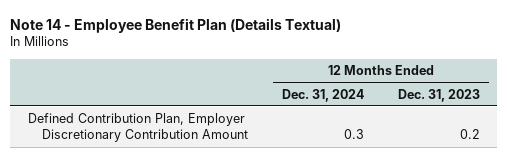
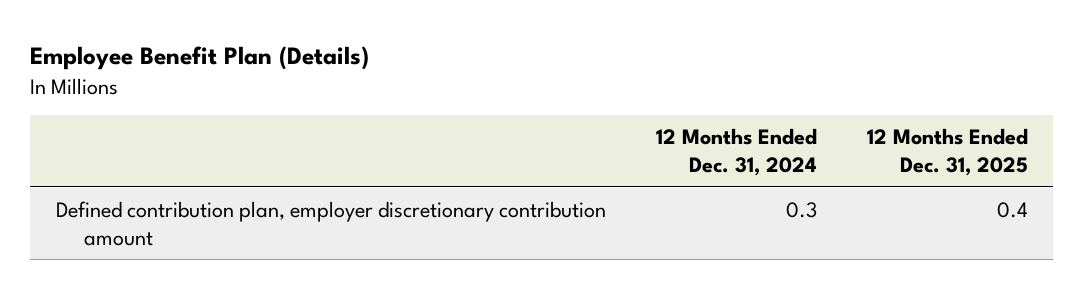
[10,17,342,33] Note 14 - Employee Benefit Plan (Details Textual) -> [30,46,370,71] Employee Benefit Plan (Details)
[397,88,480,102] Dec. 31, 2023 -> none
none -> [867,128,1029,177] 12 Months Ended Dec. 31, 2025
[27,113,248,143] Defined Contribution Plan, Employer Discretionary Contribution Amount -> [55,200,606,246] Defined contribution plan, employer discretionary contribution amount

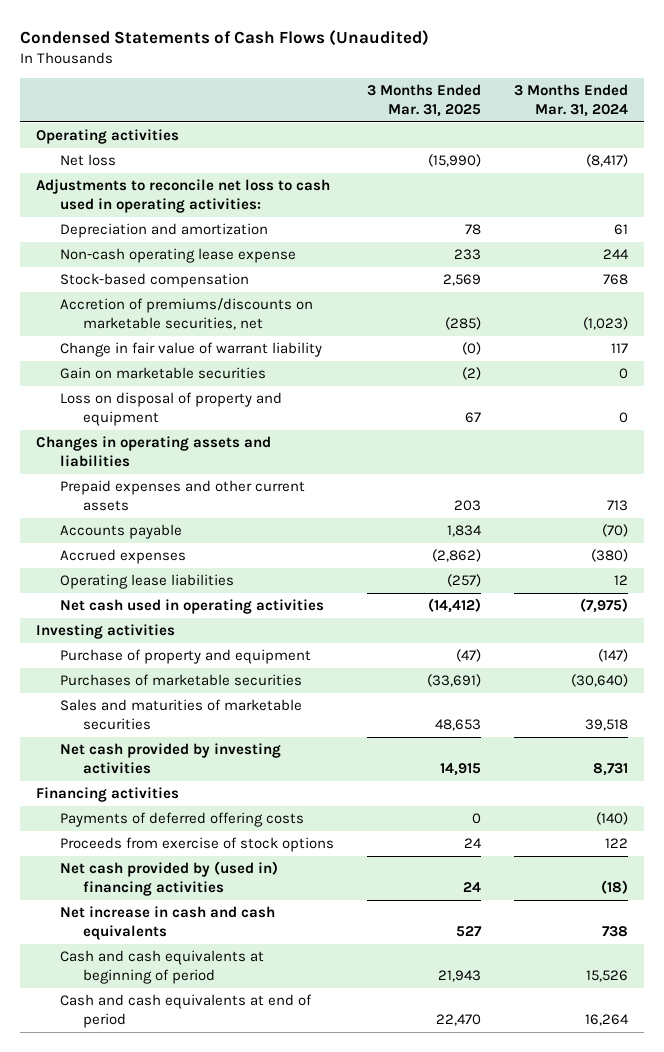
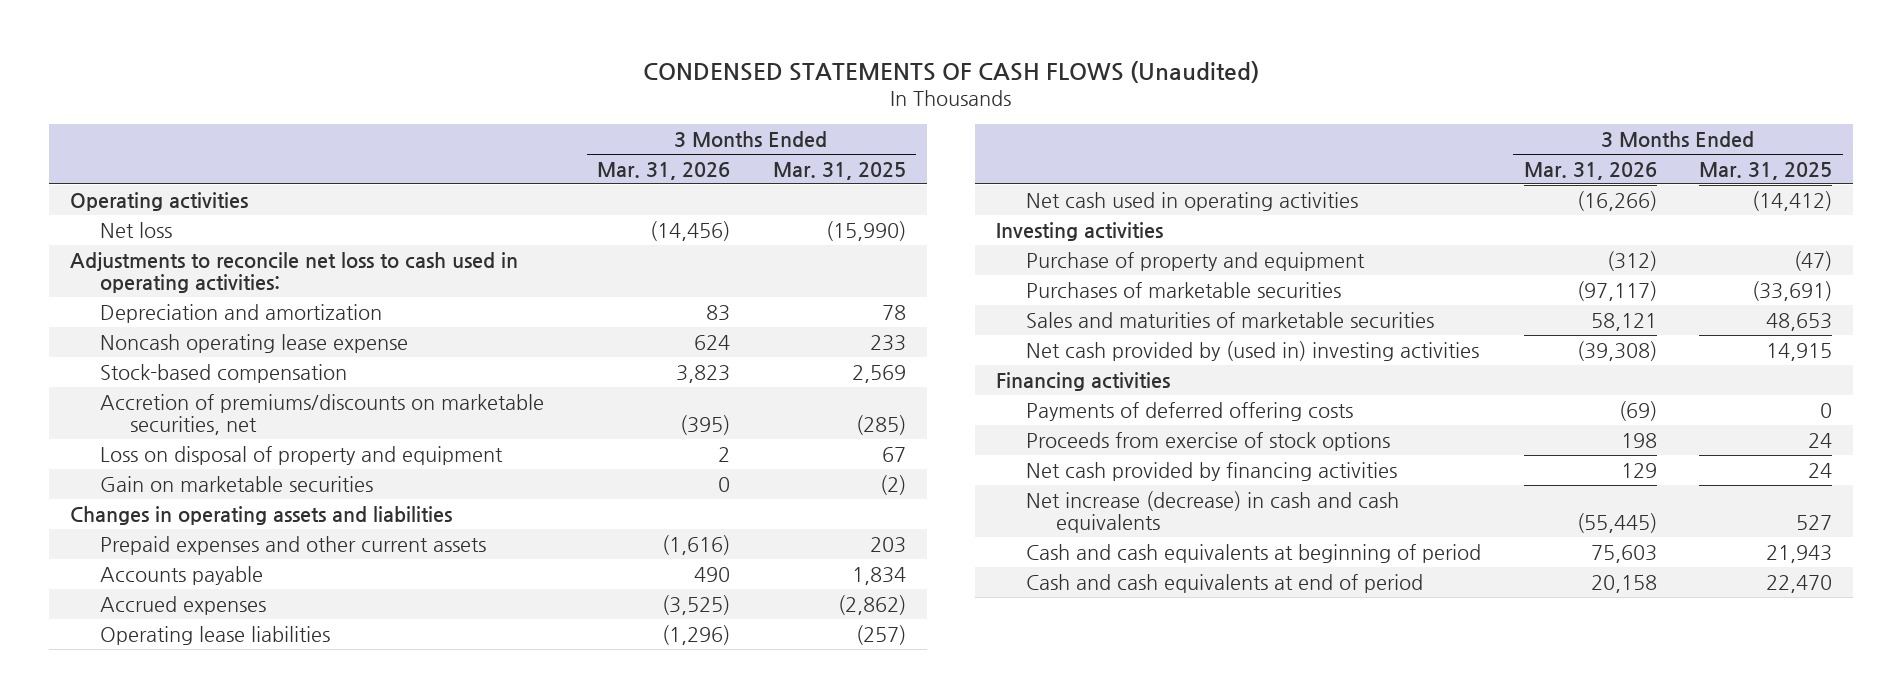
[19,29,429,46] Condensed Statements of Cash Flows (Unaudited) -> [643,60,1260,83] CONDENSED STATEMENTS OF CASH FLOWS (Unaudited)
[513,84,628,117] 3 Months Ended Mar. 31, 2024 -> none
none -> [597,161,731,180] Mar. 31, 2026
[59,248,296,264] Non-cash operating lease expense -> [99,333,408,353] Noncash operating lease expense
[59,342,322,358] Change in fair value of warrant liability -> none
[59,367,266,380] Gain on marketable securities -> [99,475,373,492] Gain on marketable securities
[59,743,281,774] Net cash provided by investing activities -> [1026,340,1480,361] Net cash provided by (used in) investing activities
[59,861,278,896] Net cash provided by (used in) financing activities -> [1026,461,1398,481] Net cash provided by financing activities
[59,906,275,940] Net increase in cash and cash equivalents -> [1026,490,1400,534] Net increase (decrease) in cash and cash equivalents

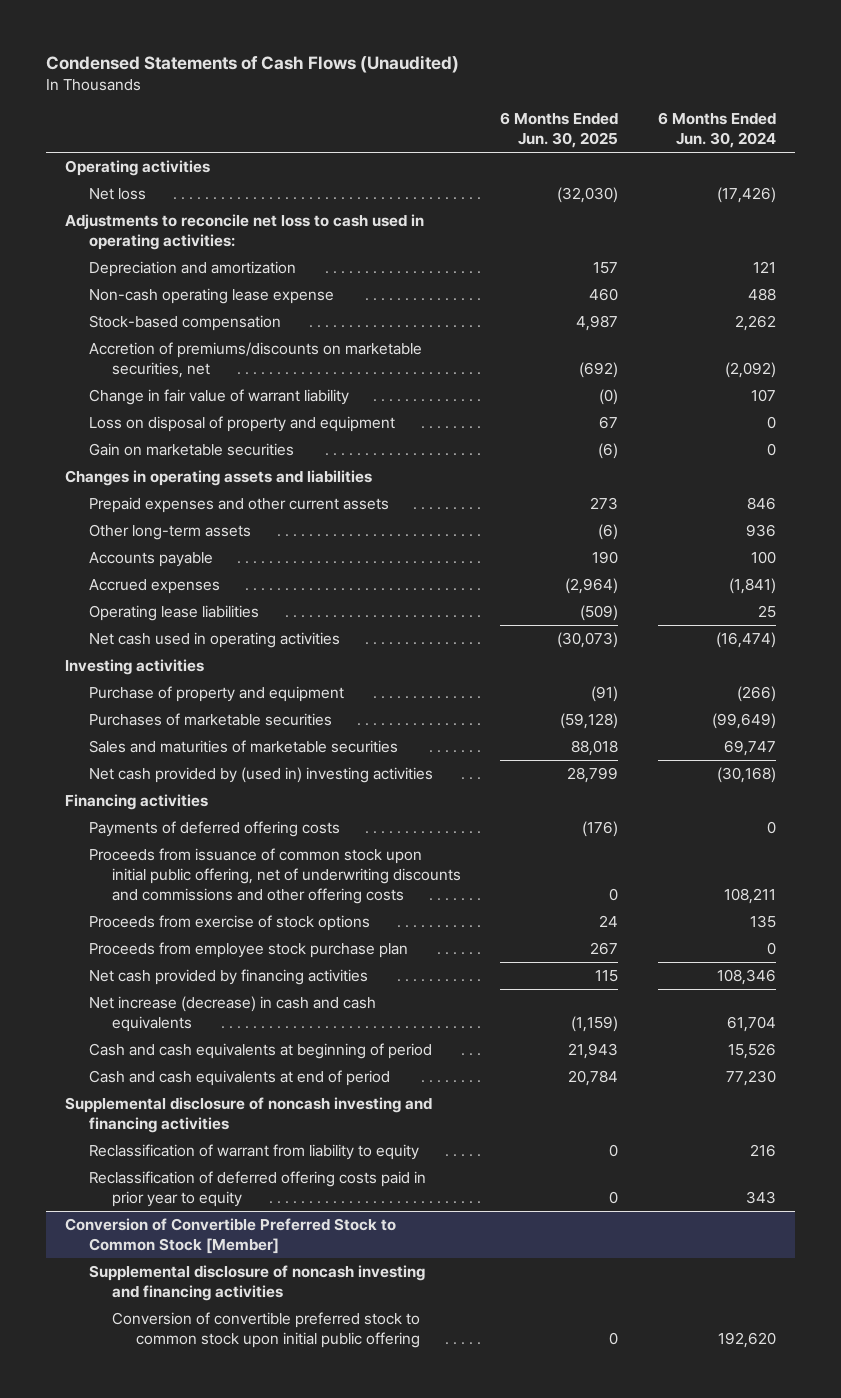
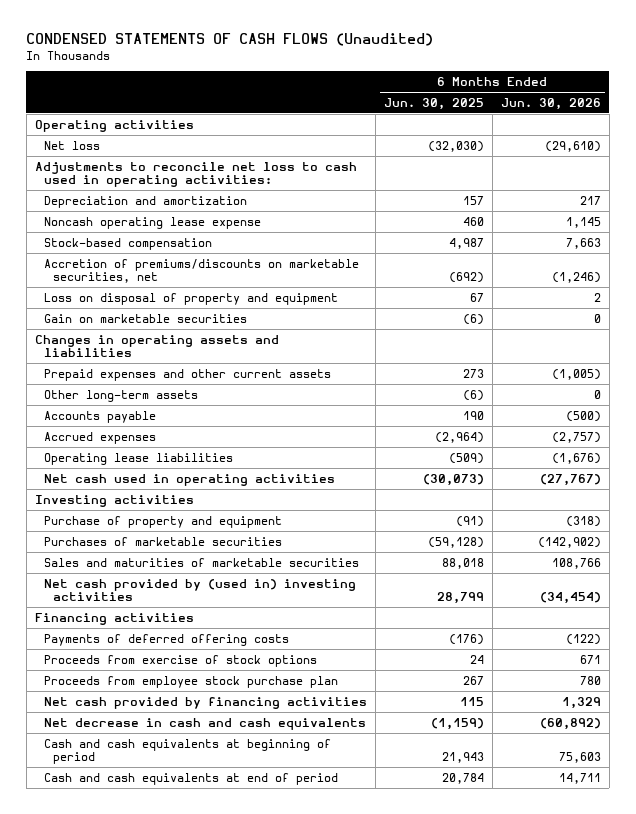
[45,55,459,74] Condensed Statements of Cash Flows (Unaudited) -> [26,33,434,47] CONDENSED STATEMENTS OF CASH FLOWS (Unaudited)
[657,112,776,149] 6 Months Ended Jun. 30, 2024 -> none
none -> [500,97,601,110] Jun. 30, 2026
[88,287,334,304] Non-cash operating lease expense -> [43,216,261,229] Noncash operating lease expense
[88,388,349,405] Change in fair value of warrant liability -> none
[88,847,462,904] Proceeds from issuance of common stock upon initial public offering, net of underwriting discounts and commissions and other offering costs -> none
[88,995,376,1032] Net increase (decrease) in cash and cash equivalents -> [43,717,366,730] Net decrease in cash and cash equivalents
[65,1096,433,1133] Supplemental disclosure of noncash investing and financing activities -> none
[88,1143,419,1160] Reclassification of warrant from liability to equity -> none
[88,1170,426,1207] Reclassification of deferred offering costs paid in prior year to equity -> none
[65,1217,397,1254] Conversion of Convertible Preferred Stock to Common Stock [Member] -> none
[88,1264,425,1301] Supplemental disclosure of noncash investing and financing activities -> none
[112,1311,421,1348] Conversion of convertible preferred stock to common stock upon initial public offering -> none

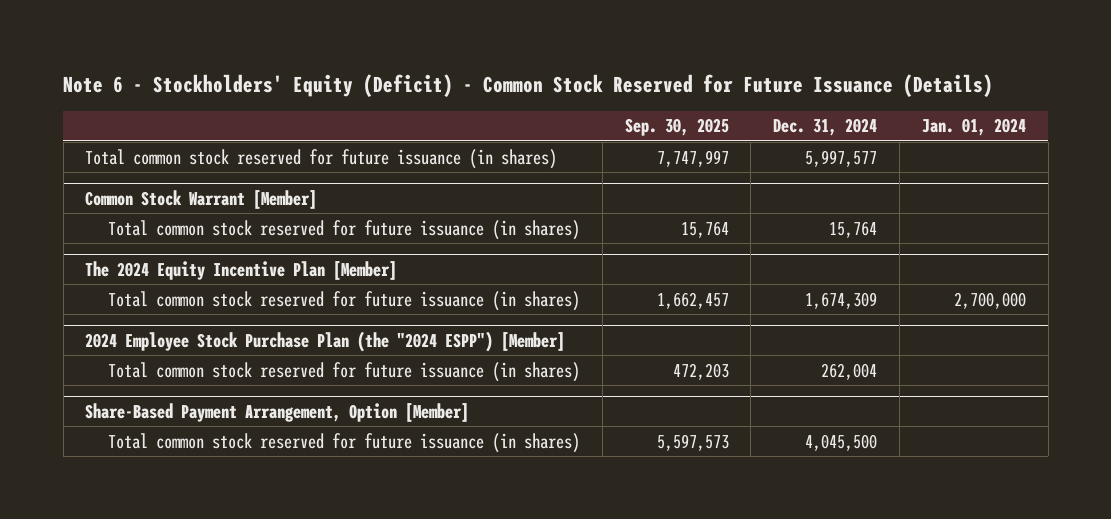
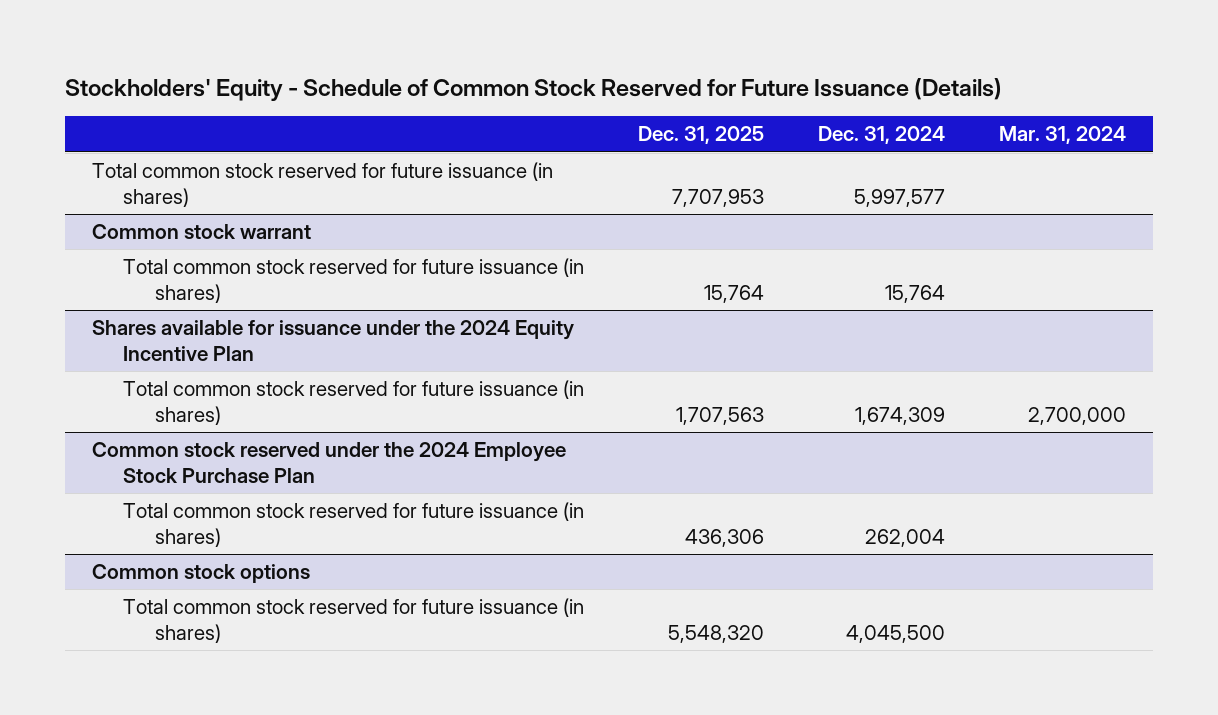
[63,74,994,98] Note 6 - Stockholders' Equity (Deficit) - Common Stock Reserved for Future Issuance (Details) -> [64,78,1002,102] Stockholders' Equity - Schedule of Common Stock Reserved for Future Issuance (Details)
[624,118,729,137] Sep. 30, 2025 -> none
[921,118,1026,137] Jan. 01, 2024 -> none
none -> [638,126,765,145] Dec. 31, 2025
none -> [998,126,1126,145] Mar. 31, 2024
[85,189,318,209] Common Stock Warrant [Member] -> [91,223,311,239] Common stock warrant
[85,260,398,280] The 2024 Equity Incentive Plan [Member] -> [91,319,574,361] Shares available for issuance under the 2024 Equity Incentive Plan
[85,330,566,352] 2024 Employee Stock Purchase Plan (the "2024 ESPP") [Member] -> [91,441,566,483] Common stock reserved under the 2024 Employee Stock Purchase Plan
[85,402,470,422] Share-Based Payment Arrangement, Option [Member] -> [91,563,310,583] Common stock options

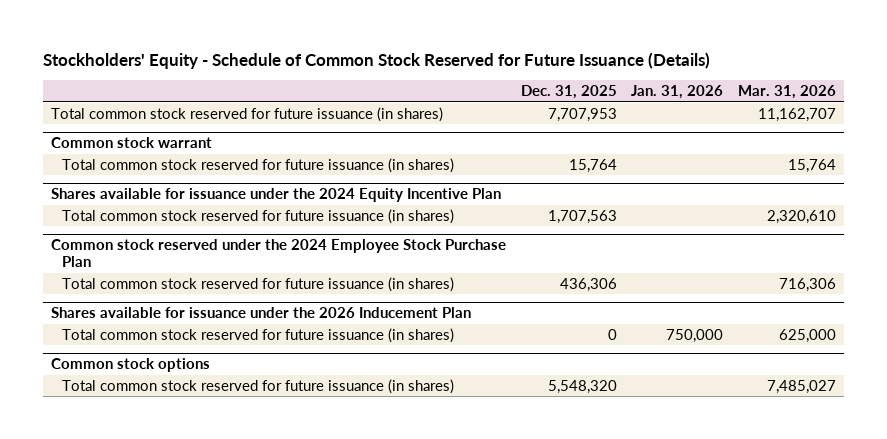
[818,126,946,145] Dec. 31, 2024 -> none
[998,126,1126,145] Mar. 31, 2024 -> none
none -> [631,85,724,100] Jan. 31, 2026
none -> [738,85,837,100] Mar. 31, 2026
none -> [50,307,471,319] Shares available for issuance under the 2026 Inducement Plan
none -> [62,327,455,343] Total common stock reserved for future issuance (in shares)

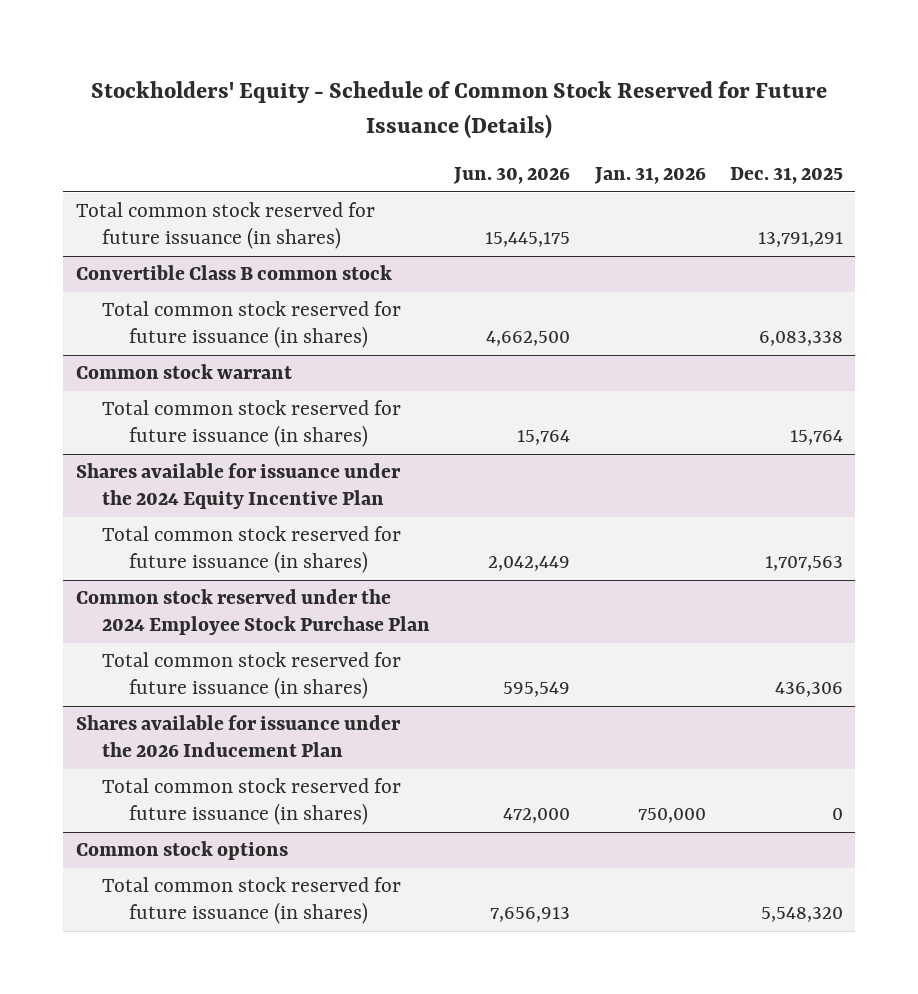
[738,85,837,100] Mar. 31, 2026 -> none
none -> [453,167,571,185] Jun. 30, 2026
[547,107,617,122] 7,707,953 -> [757,232,843,248] 13,791,291
none -> [75,265,392,281] Convertible Class B common stock
none -> [102,301,402,349] Total common stock reserved for future issuance (in shares)

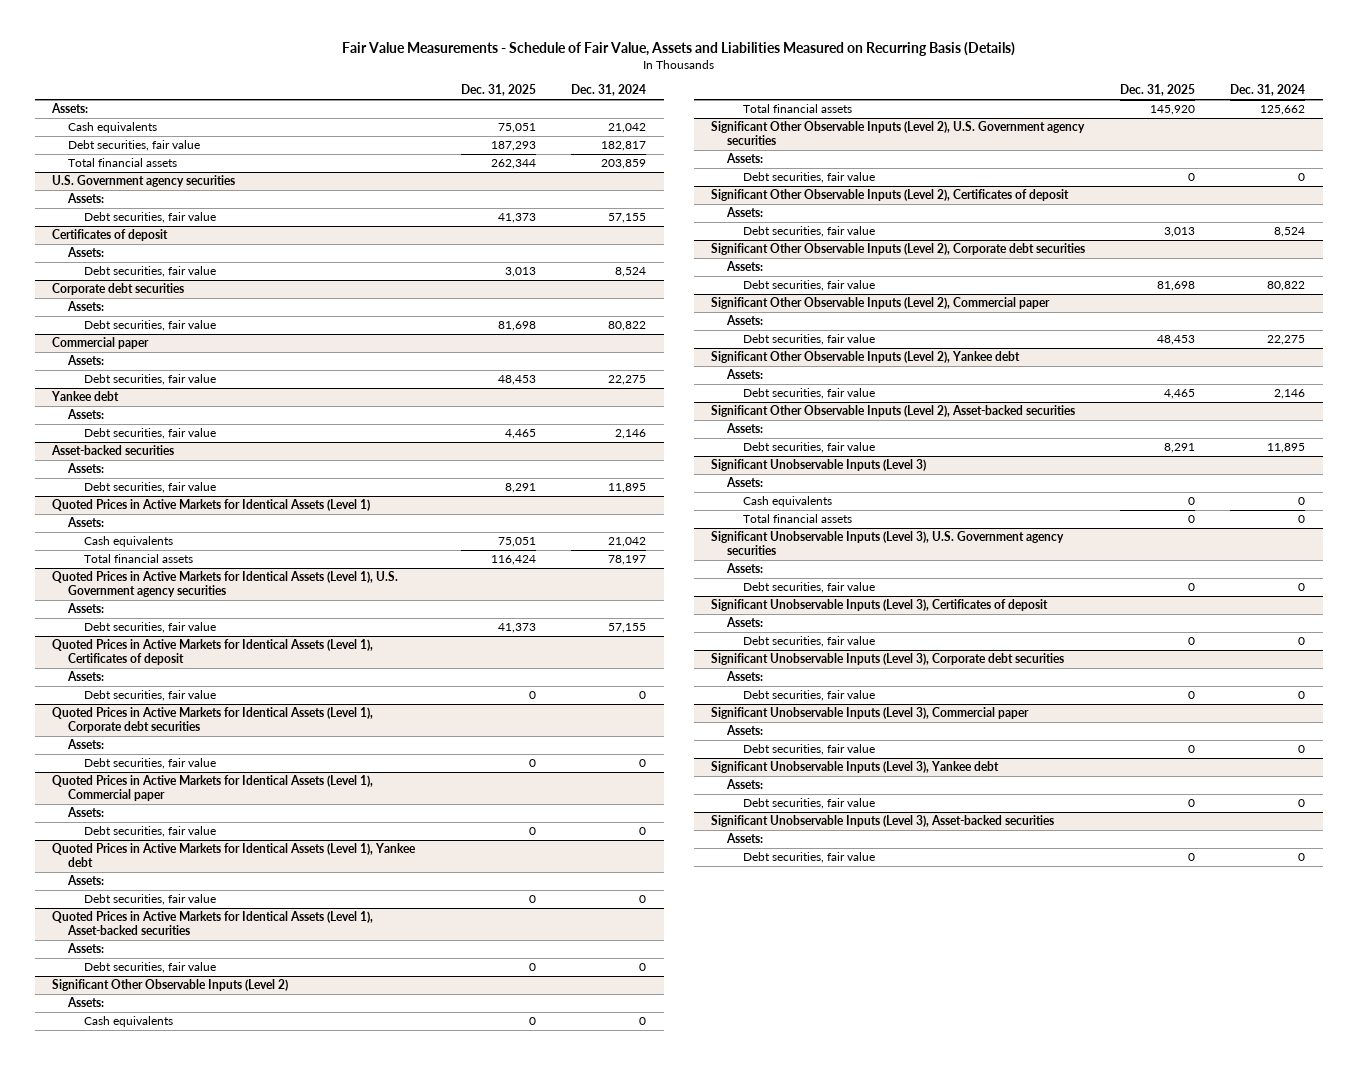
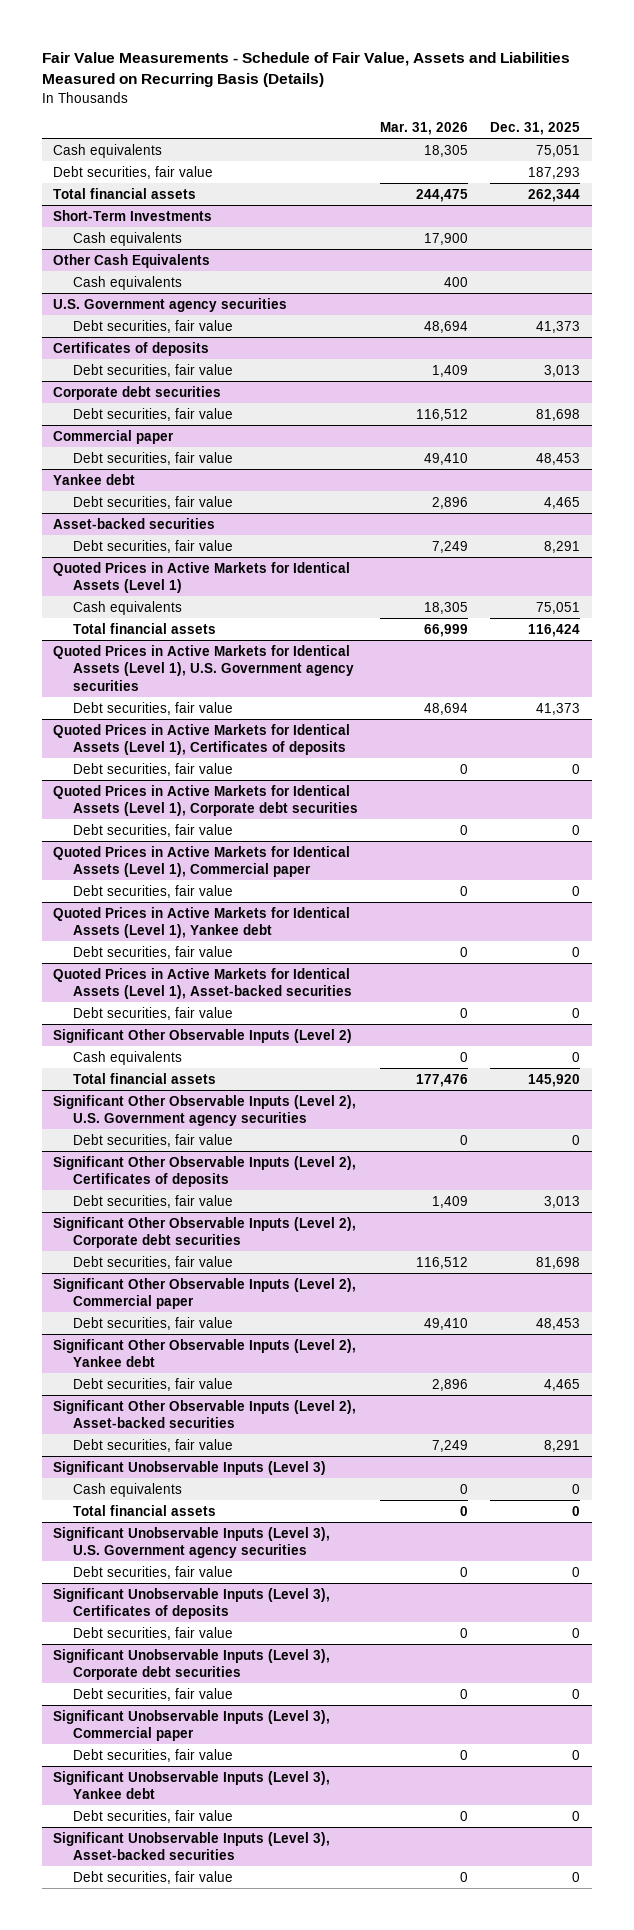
[571,84,647,97] Dec. 31, 2024 -> none
none -> [380,122,469,136] Mar. 31, 2026
[51,103,89,114] Assets: -> none
none -> [53,209,213,221] Short-Term Investments
none -> [73,231,183,246] Cash equivalents
none -> [53,253,211,268] Other Cash Equivalents
none -> [73,275,183,290] Cash equivalents
[67,193,105,204] Assets: -> none
[67,247,105,258] Assets: -> none
[52,229,169,242] Certificates of deposit -> [53,341,210,356] Certificates of deposits
[67,301,105,312] Assets: -> none
[67,355,105,366] Assets: -> none
[67,409,105,420] Assets: -> none
[67,463,105,474] Assets: -> none
[67,517,105,528] Assets: -> none
[67,603,105,614] Assets: -> none
[67,671,105,682] Assets: -> none
[52,639,374,666] Quoted Prices in Active Markets for Identical Assets (Level 1), Certificates of deposit -> [53,723,351,756] Quoted Prices in Active Markets for Identical Assets (Level 1), Certificates of deposits
[67,739,105,750] Assets: -> none
[67,807,105,818] Assets: -> none
[67,875,105,886] Assets: -> none
[67,943,105,954] Assets: -> none
[67,997,105,1008] Assets: -> none
[726,153,764,164] Assets: -> none
[726,207,764,218] Assets: -> none
[711,189,1070,202] Significant Other Observable Inputs (Level 2), Certificates of deposit -> [53,1155,357,1188] Significant Other Observable Inputs (Level 2), Certificates of deposits
[726,261,764,272] Assets: -> none
[726,315,764,326] Assets: -> none
[726,369,764,380] Assets: -> none
[726,423,764,434] Assets: -> none
[726,477,764,488] Assets: -> none
[726,563,764,574] Assets: -> none
[726,617,764,628] Assets: -> none
[711,599,1049,612] Significant Unobservable Inputs (Level 3), Certificates of deposit -> [53,1587,331,1620] Significant Unobservable Inputs (Level 3), Certificates of deposits
[726,671,764,682] Assets: -> none
[726,725,764,736] Assets: -> none
[726,779,764,790] Assets: -> none
[726,833,764,844] Assets: -> none

